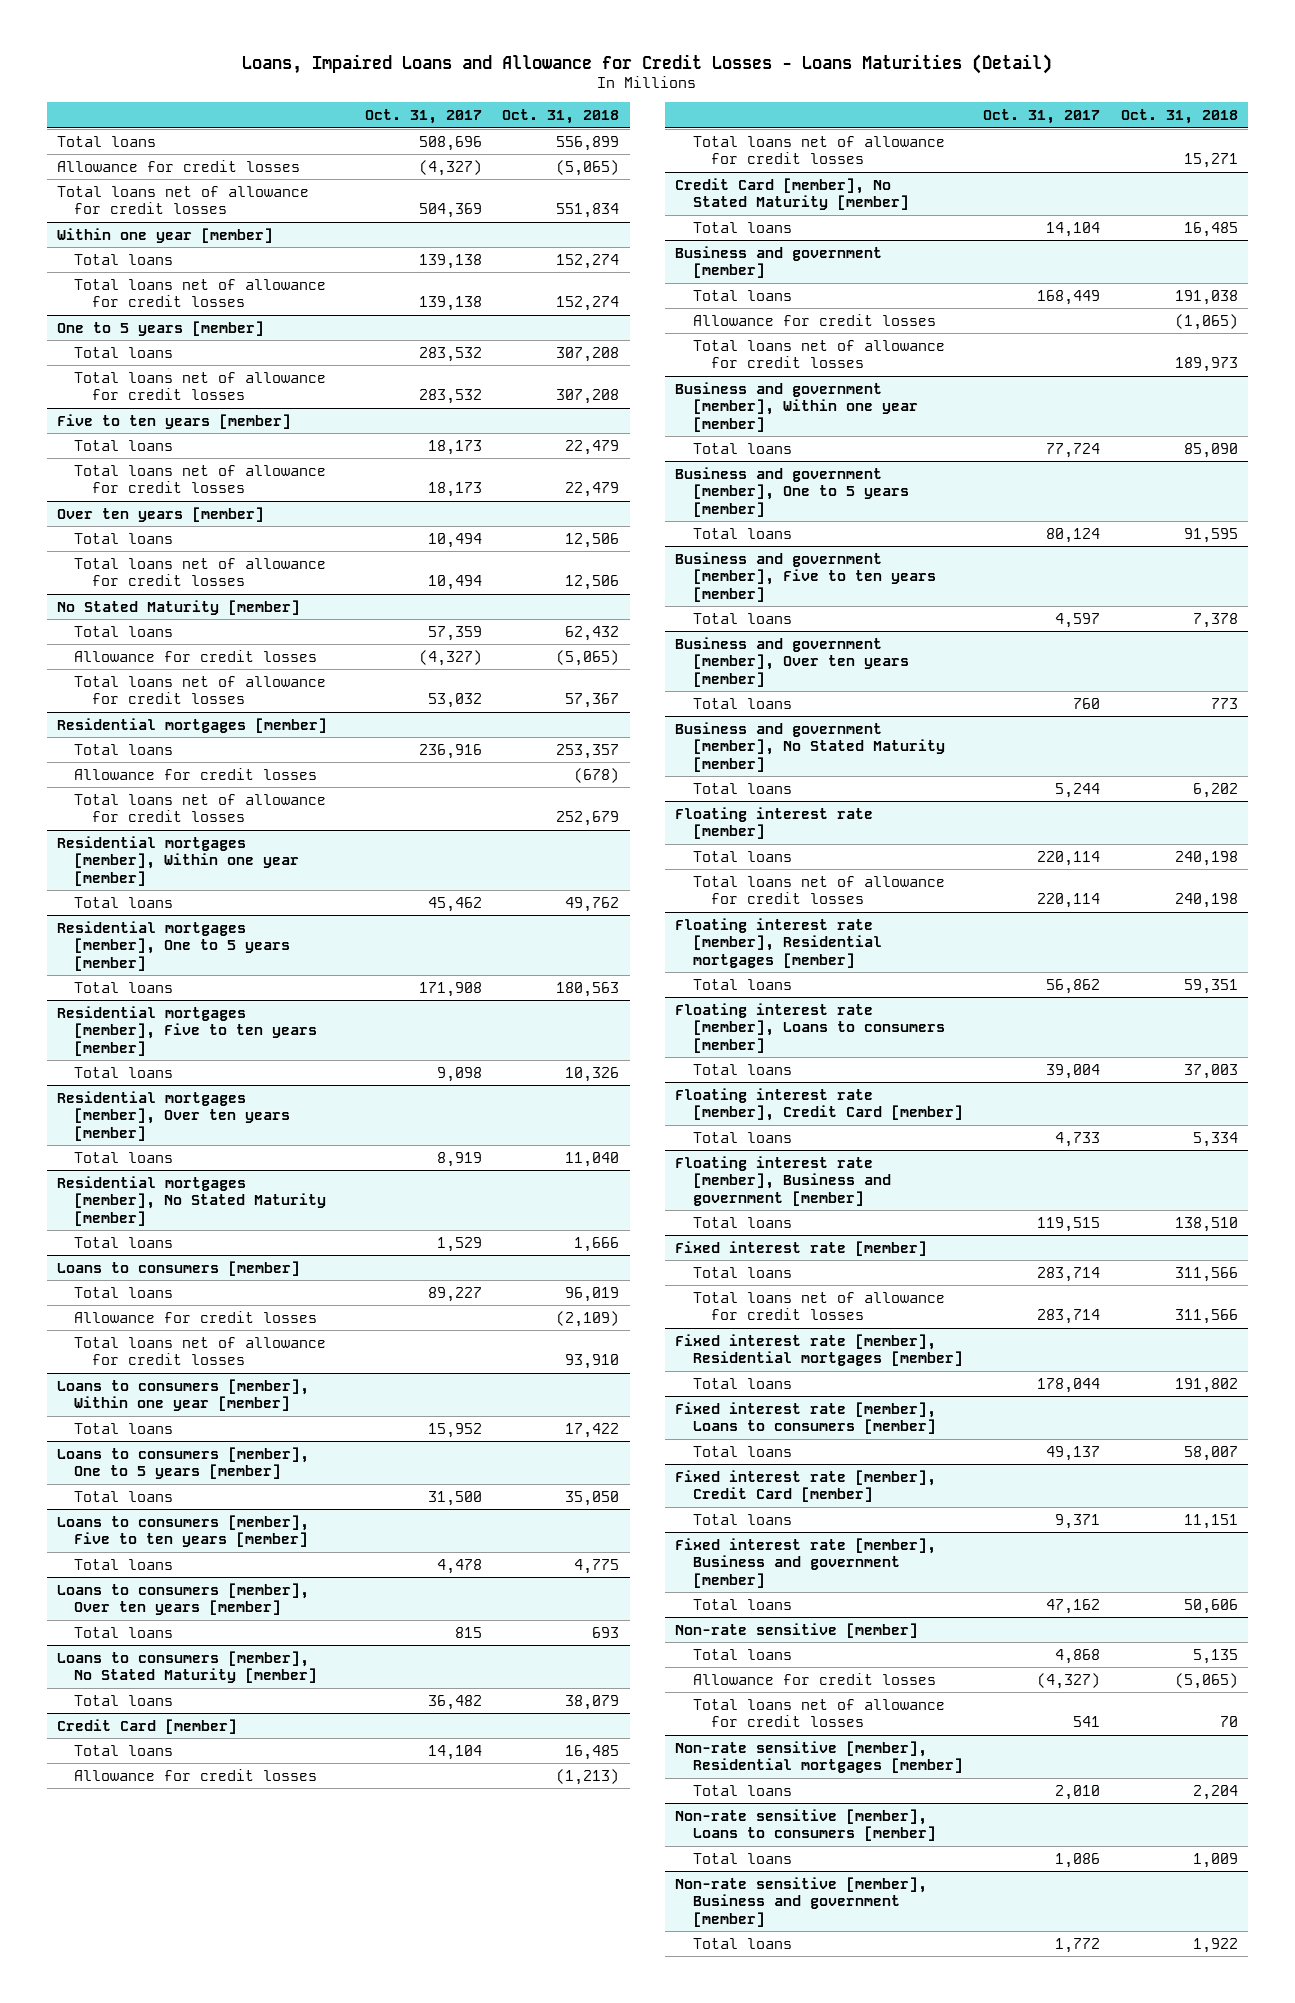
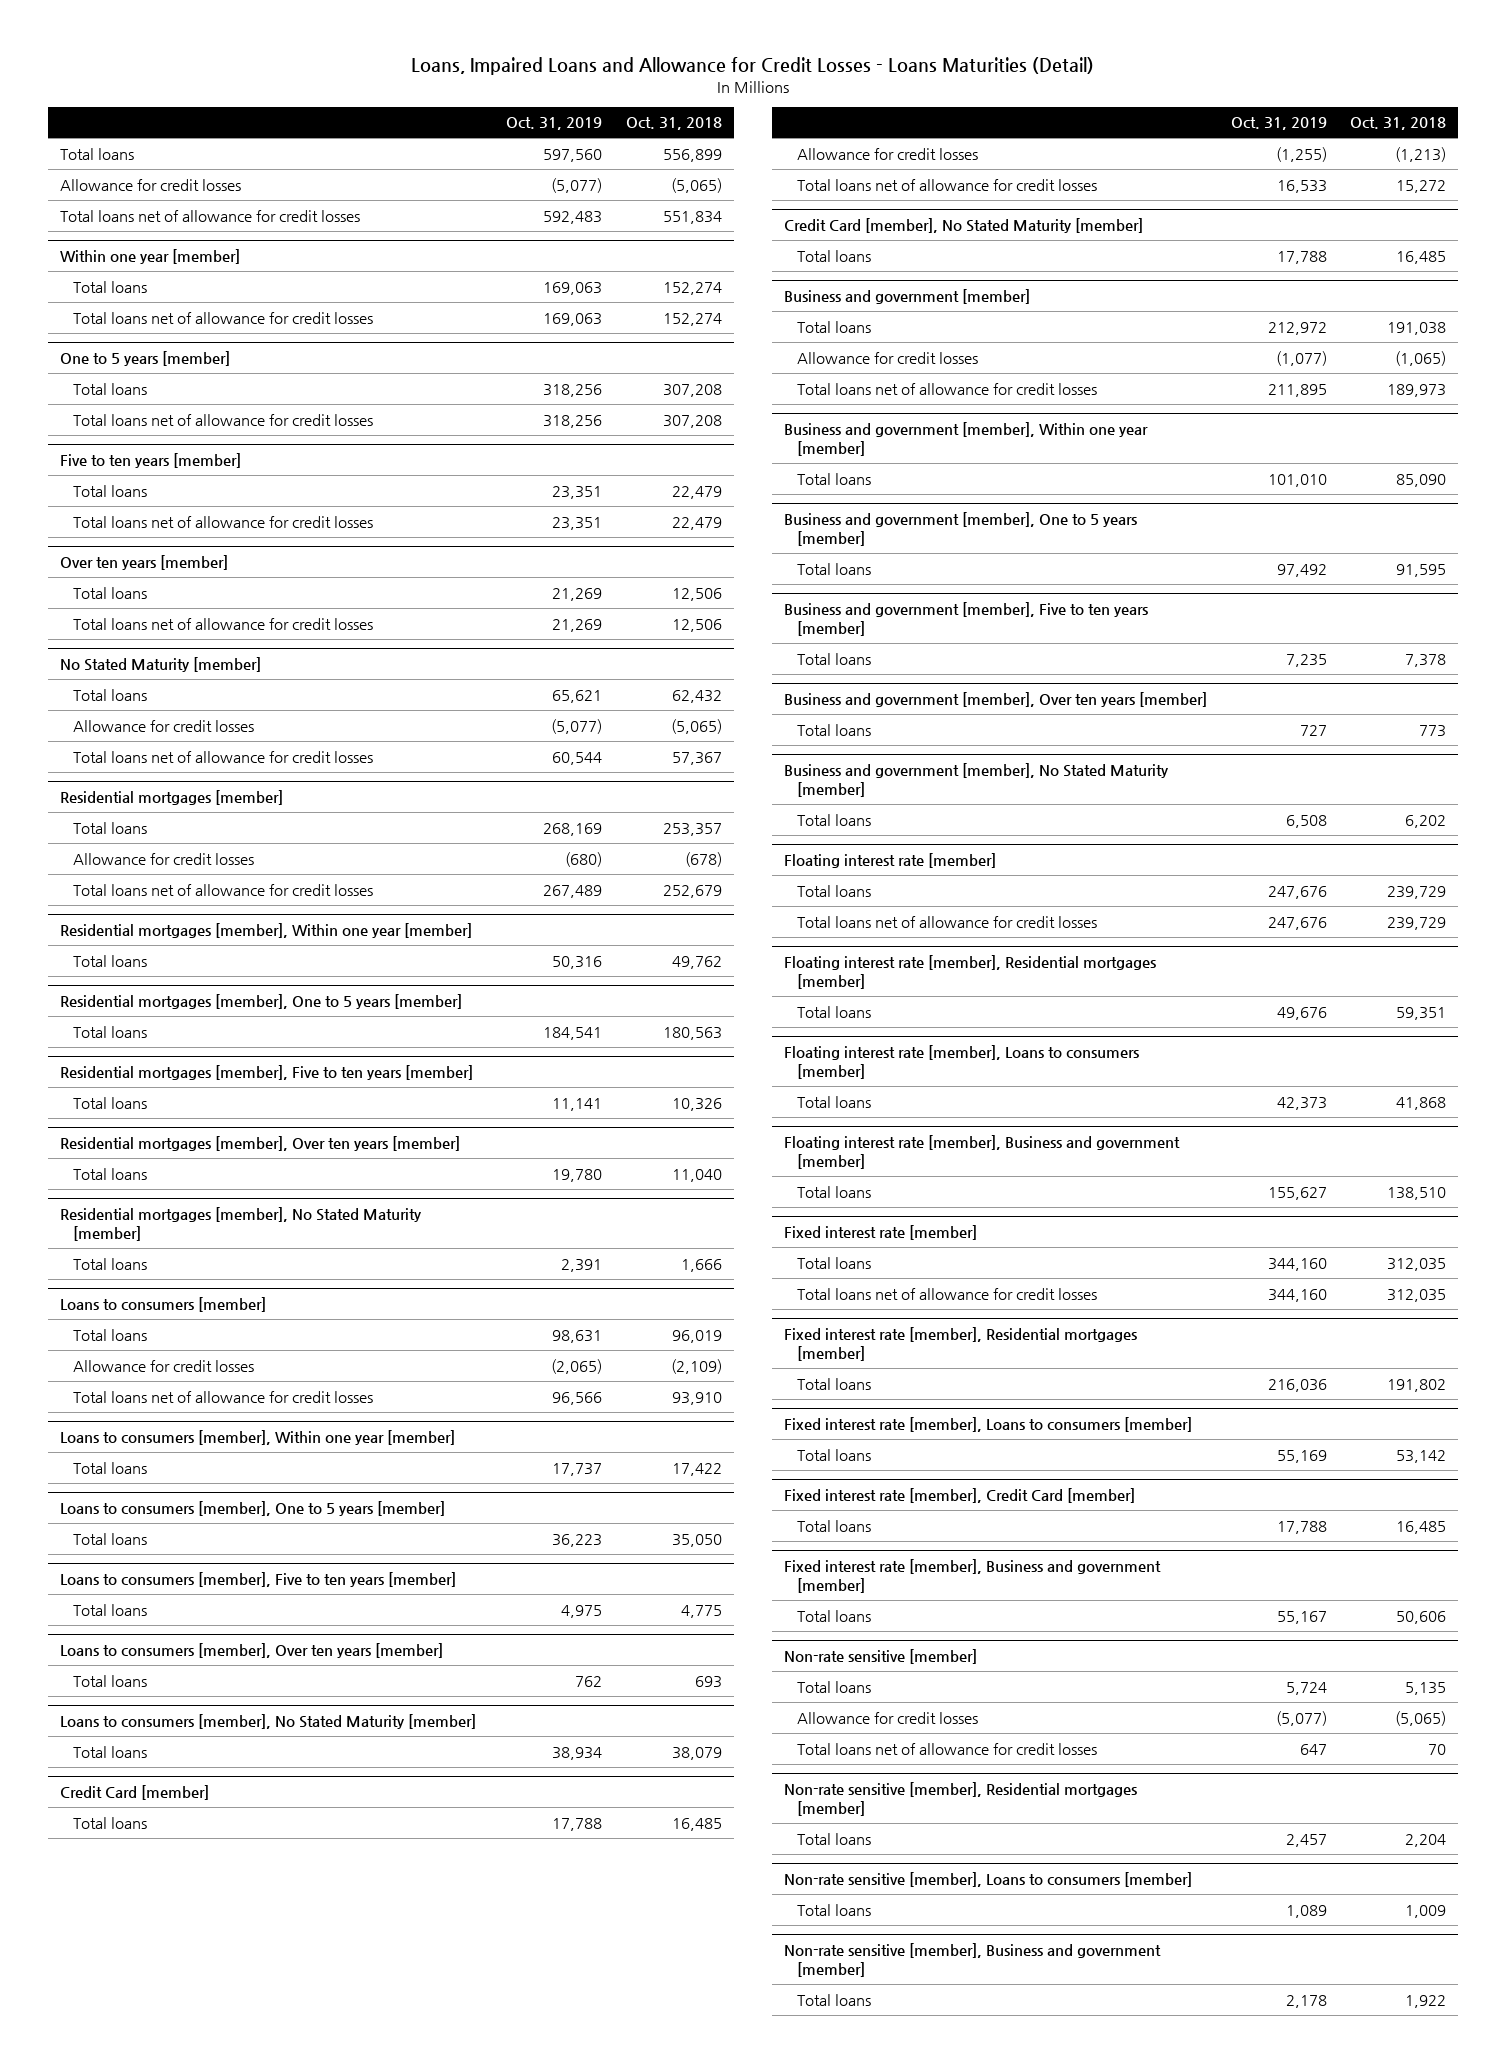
[364,109,482,125] Oct. 31, 2017 -> none
none -> [506,117,603,131] Oct. 31, 2019
[1183,153,1238,169] 15,271 -> [1396,179,1447,193] 15,272
[1174,850,1238,866] 240,198 -> [1387,885,1447,899] 239,729
[1174,893,1238,909] 240,198 -> [1387,916,1447,930] 239,729
[675,1087,964,1122] Floating interest rate [member], Credit Card [member] -> none
[693,1131,793,1143] Total loans -> none
[1183,1063,1238,1079] 37,003 -> [1396,1096,1447,1110] 41,868
[1174,1266,1238,1282] 311,566 -> [1387,1257,1447,1271] 312,035
[1174,1309,1238,1325] 311,566 -> [1387,1288,1447,1302] 312,035
[1183,1445,1238,1461] 58,007 -> [1396,1449,1447,1463] 53,142
[1183,1513,1238,1529] 11,151 -> [1396,1520,1447,1534] 16,485

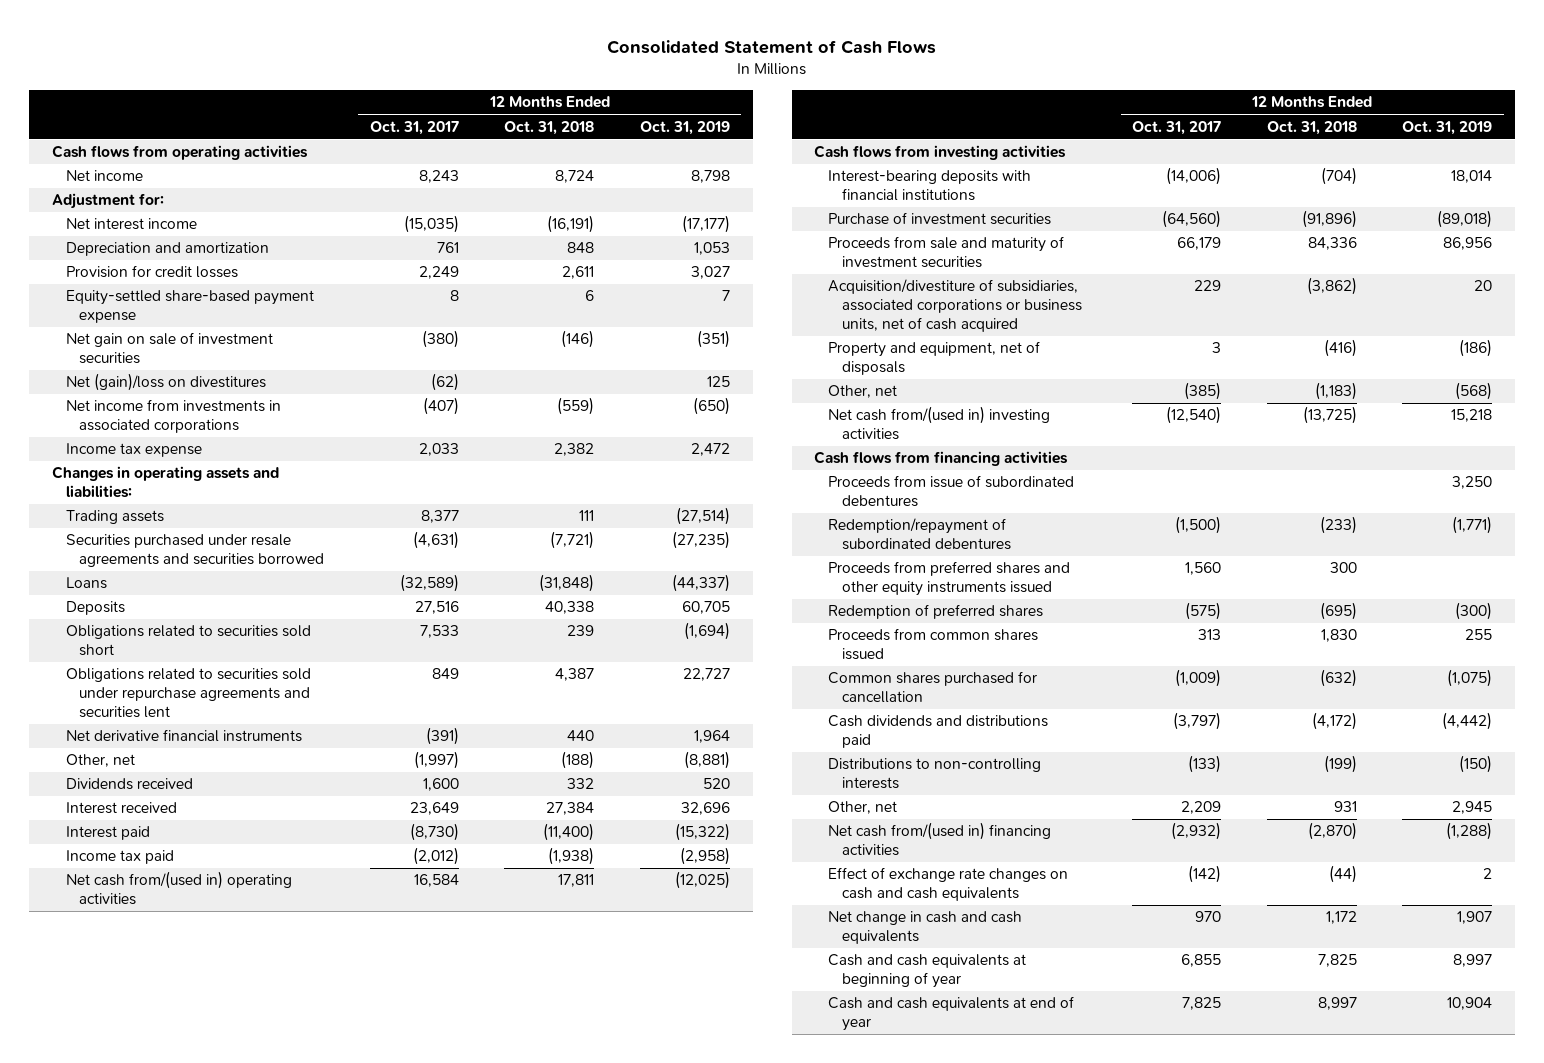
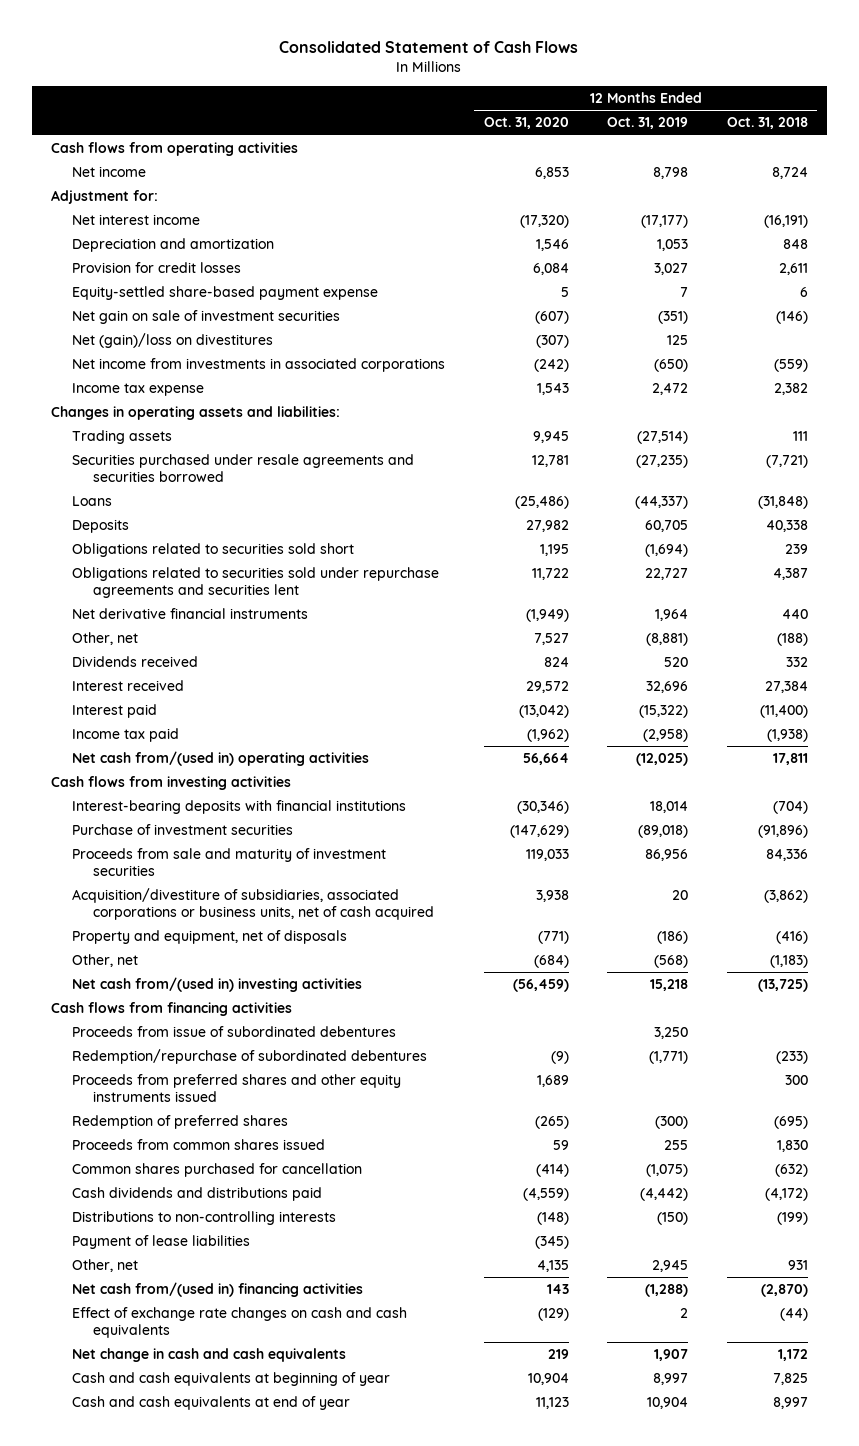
[369,120,459,135] Oct. 31, 2017 -> none
none -> [483,117,569,130] Oct. 31, 2020
[828,518,1011,551] Redemption/repayment of subordinated debentures -> [71,1049,427,1065] Redemption/repurchase of subordinated debentures
none -> [71,1235,250,1250] Payment of lease liabilities

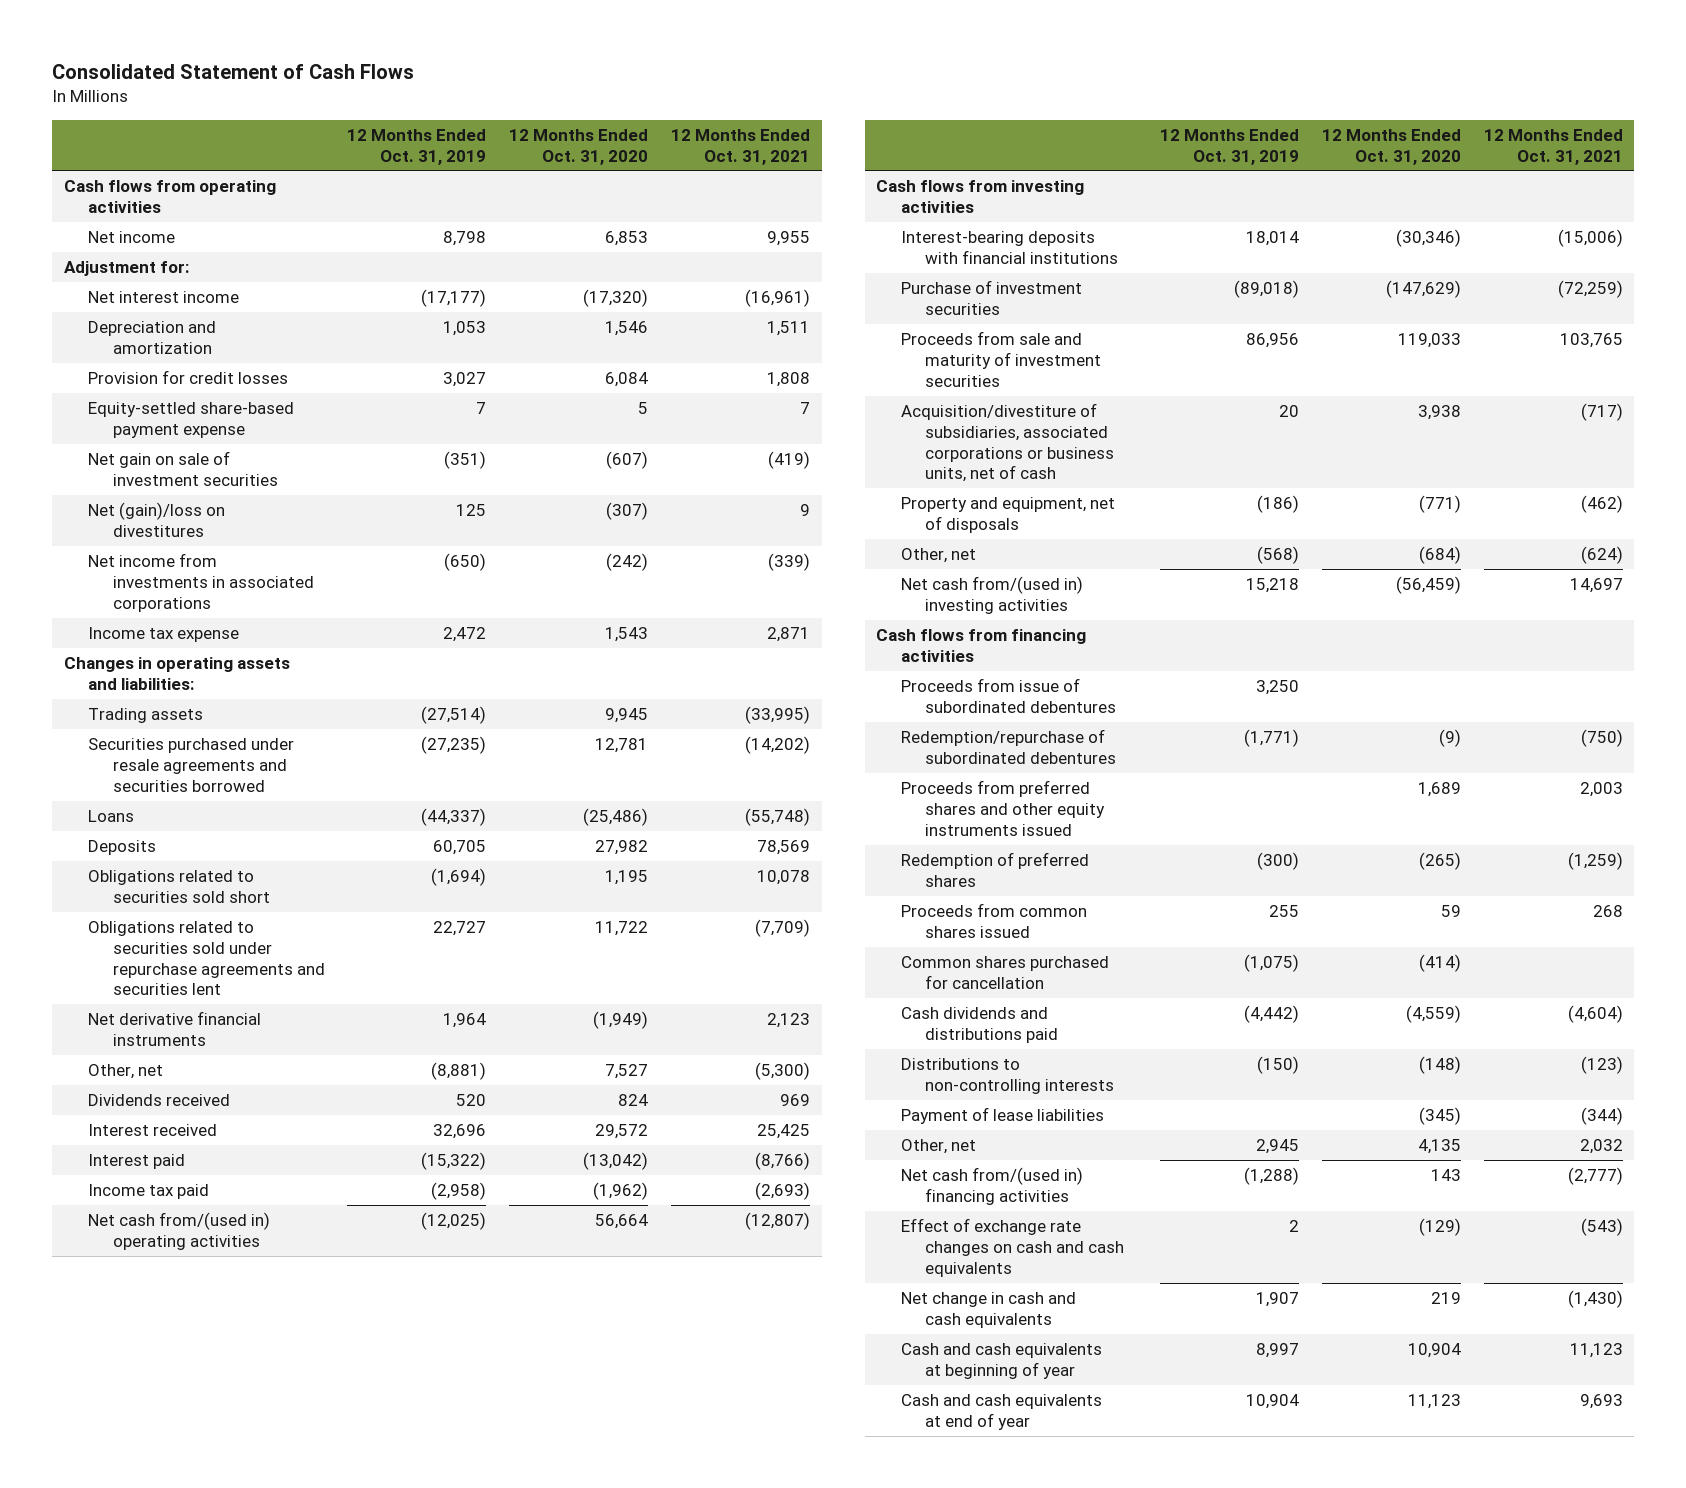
[726,117,808,130] Oct. 31, 2018 -> none
none -> [671,128,811,165] 12 Months Ended Oct. 31, 2021
[71,888,434,921] Acquisition/divestiture of subsidiaries, associated corporations or business units, net of cash acquired -> [900,403,1114,483] Acquisition/divestiture of subsidiaries, associated corporations or business units, net of cash

